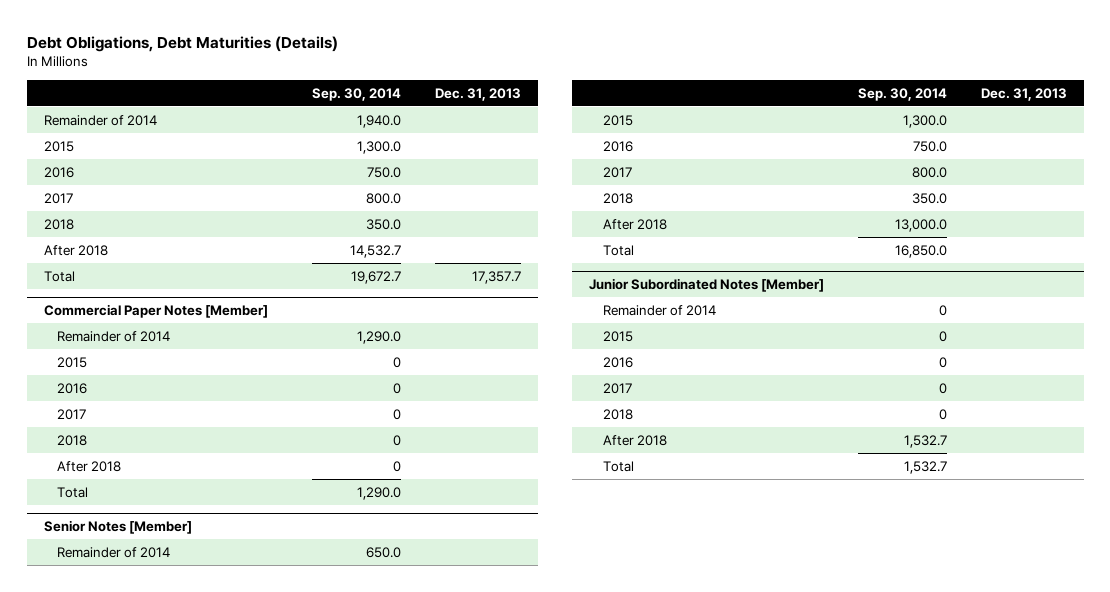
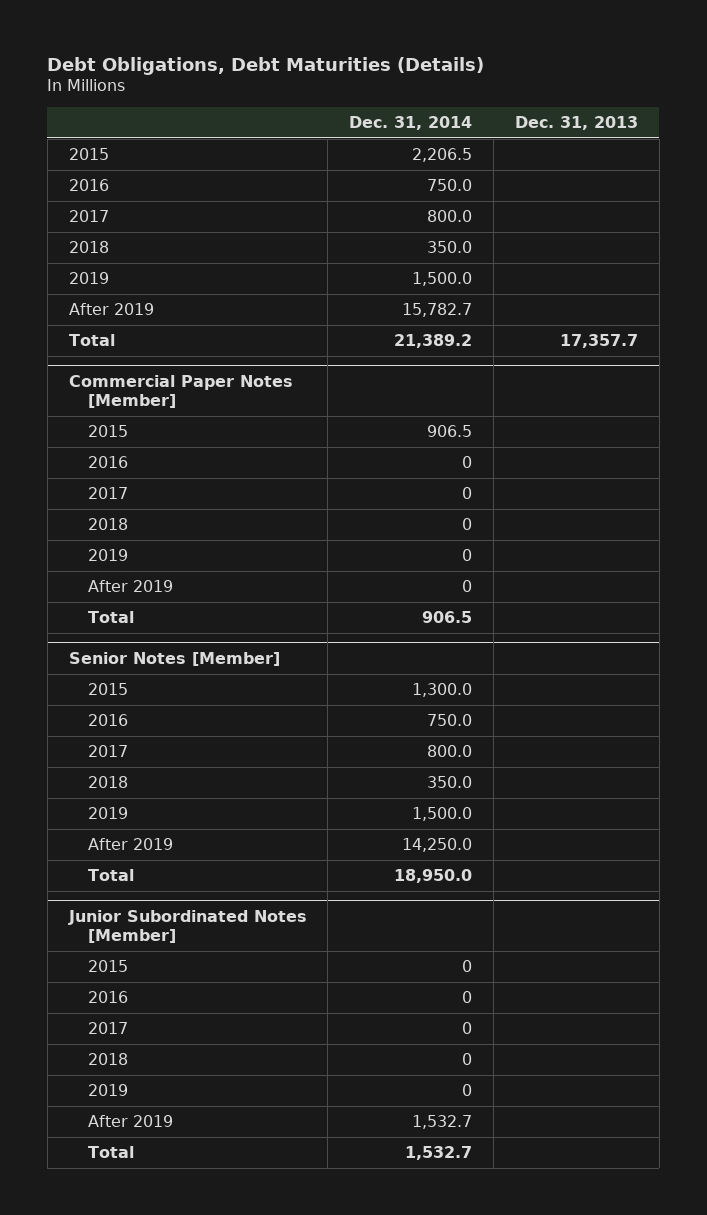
[312,87,402,101] Sep. 30, 2014 -> none
none -> [349,115,473,130] Dec. 31, 2014
[43,114,157,126] Remainder of 2014 -> none
none -> [68,272,109,285] 2019
[43,244,108,256] After 2018 -> [68,303,154,316] After 2019
[57,330,171,342] Remainder of 2014 -> none
none -> [87,549,128,562] 2019
[57,460,122,472] After 2018 -> [87,580,173,593] After 2019
[57,546,171,558] Remainder of 2014 -> none
none -> [87,807,128,820] 2019
[602,218,667,230] After 2018 -> [87,838,173,851] After 2019
[602,304,716,316] Remainder of 2014 -> none
none -> [87,1084,128,1097] 2019
[602,434,667,446] After 2018 -> [87,1115,173,1128] After 2019

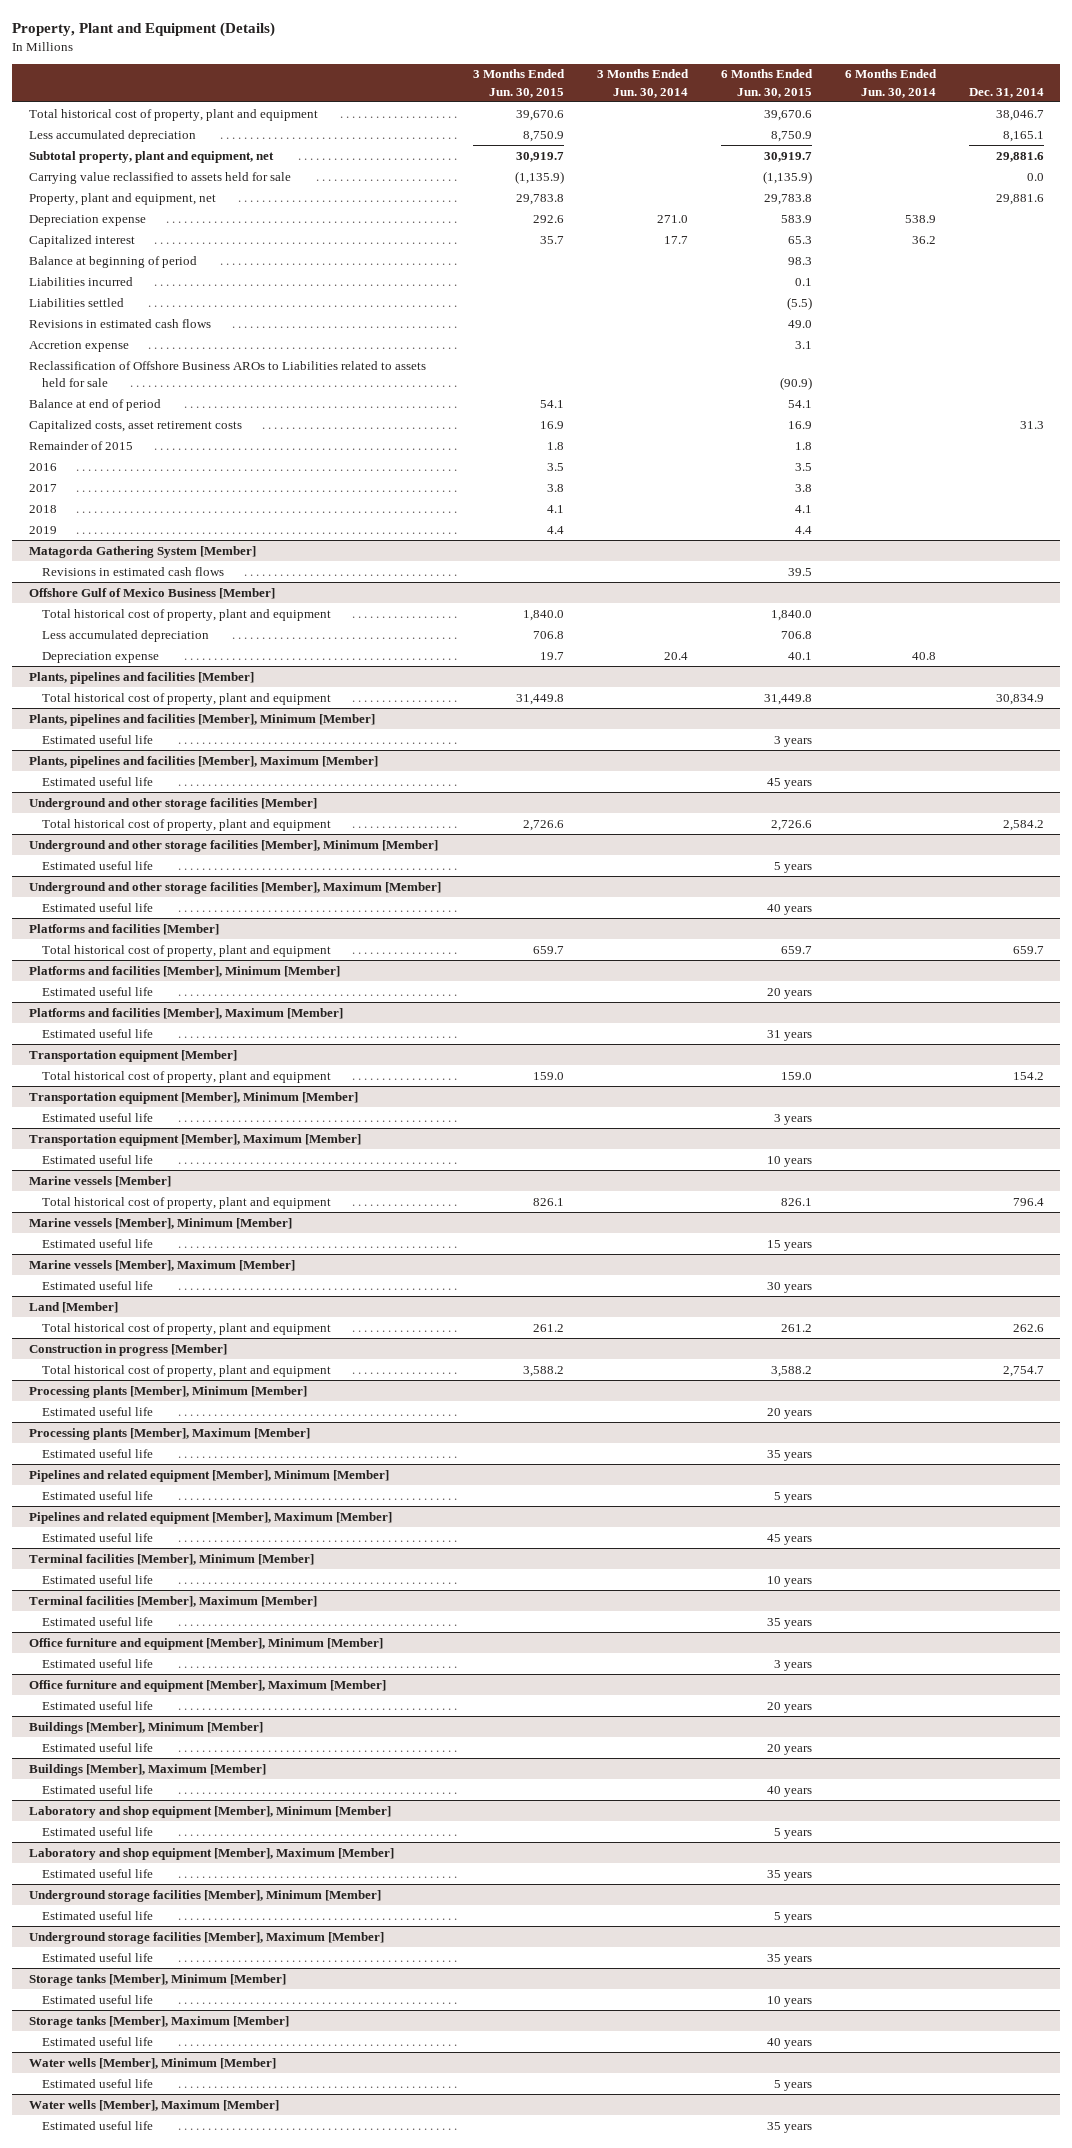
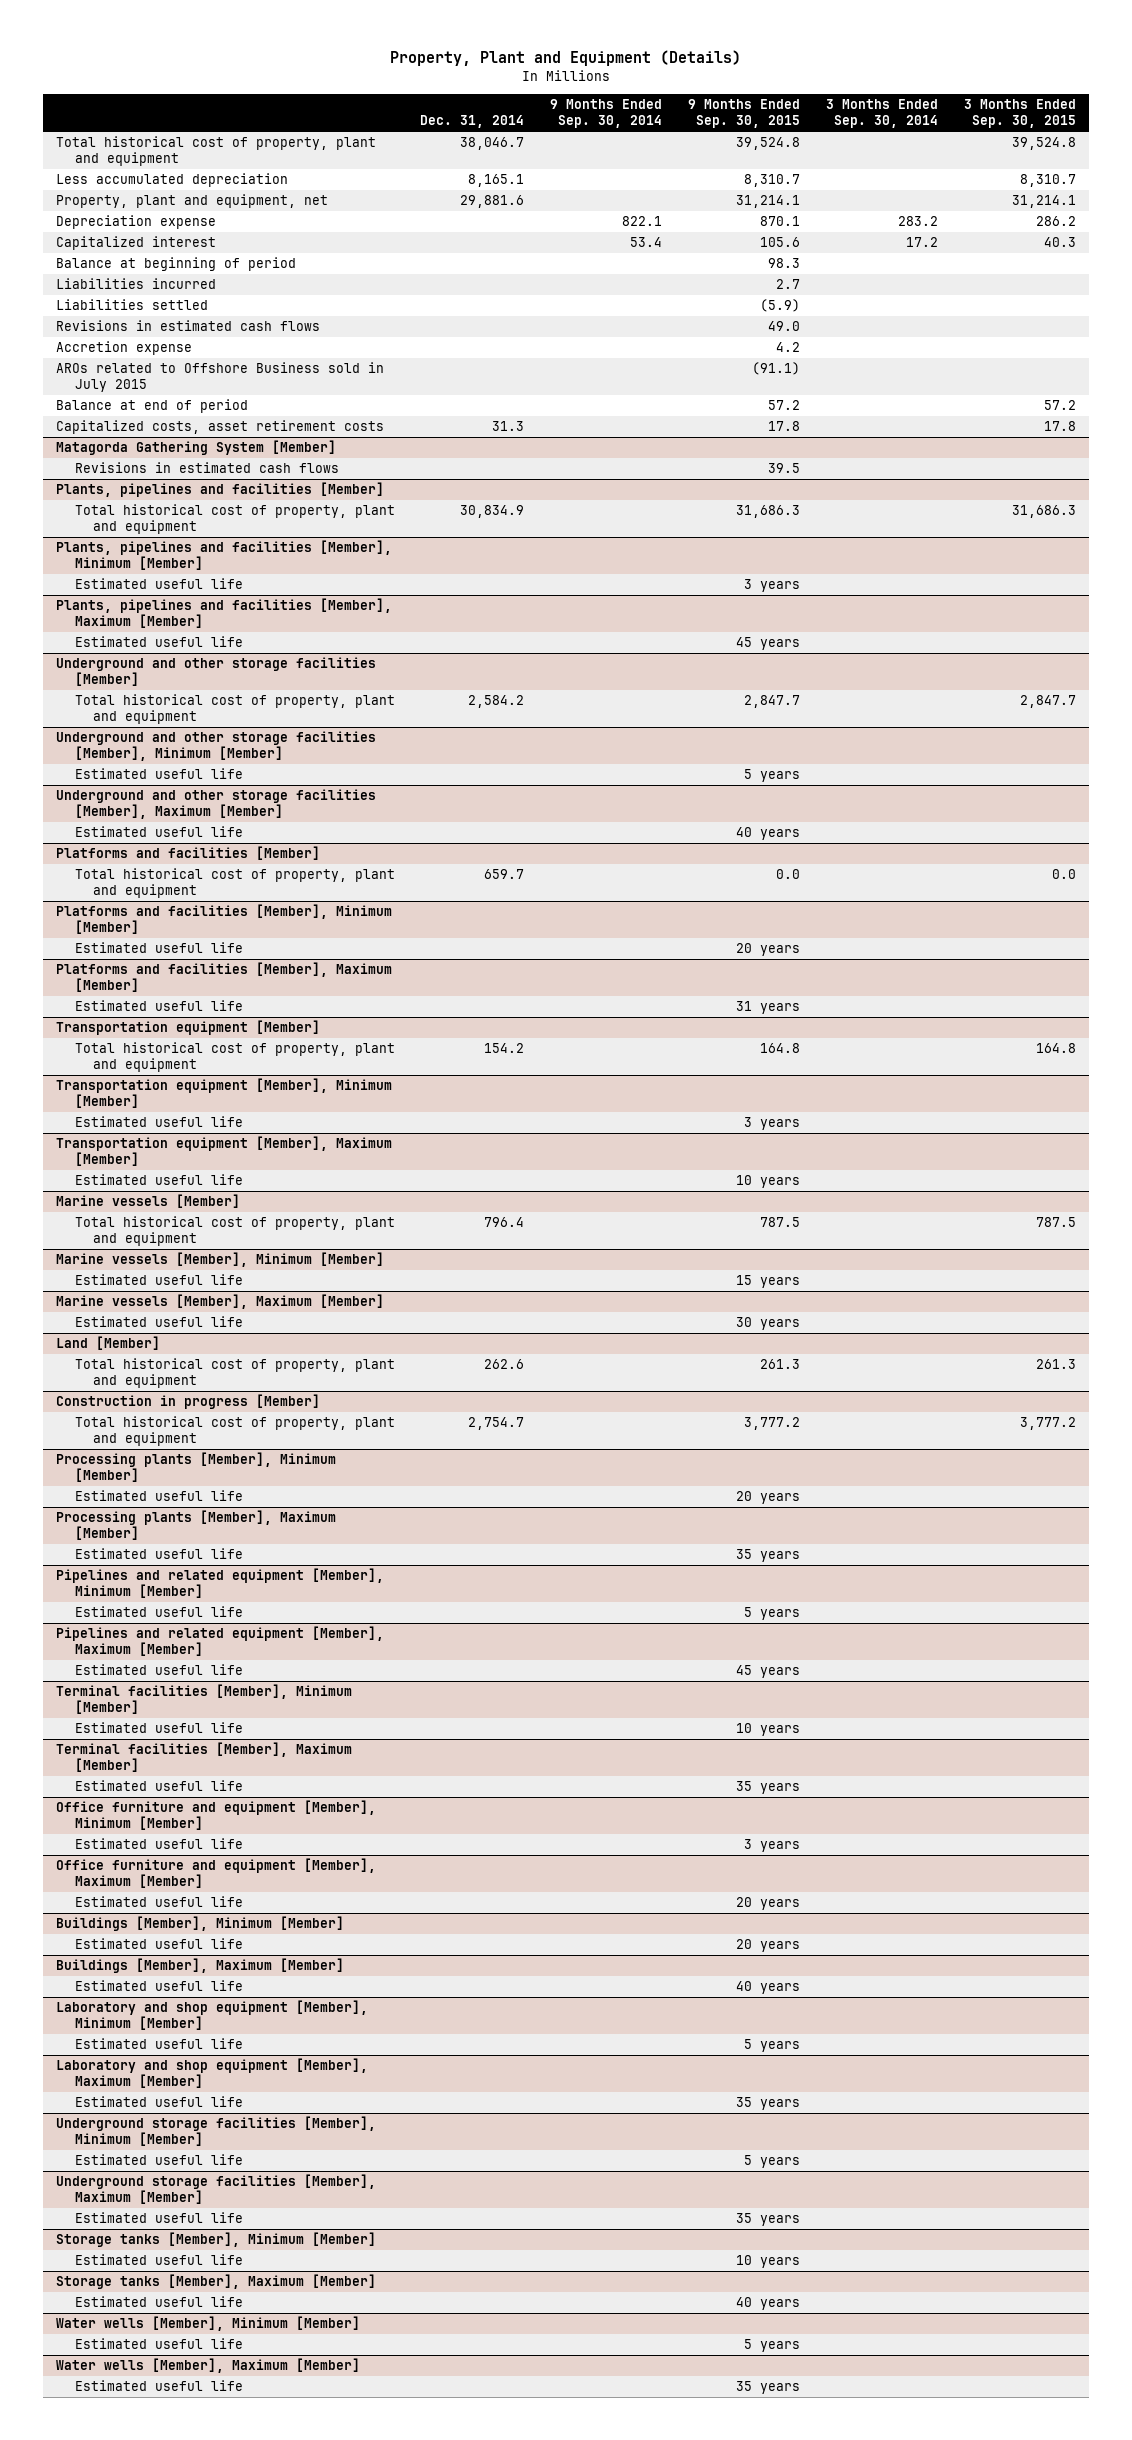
[473,69,566,98] 3 Months Ended Jun. 30, 2015 -> none
[597,69,690,98] 3 Months Ended Jun. 30, 2014 -> none
[721,69,814,98] 6 Months Ended Jun. 30, 2015 -> none
[845,69,938,98] 6 Months Ended Jun. 30, 2014 -> none
none -> [550,99,663,129] 9 Months Ended Sep. 30, 2014
none -> [688,99,801,129] 9 Months Ended Sep. 30, 2015
none -> [826,99,939,129] 3 Months Ended Sep. 30, 2014
none -> [963,99,1076,129] 3 Months Ended Sep. 30, 2015
[28,150,274,163] Subtotal property, plant and equipment, net -> none
[28,171,291,184] Carrying value reclassified to assets held for sale -> none
[28,360,426,387] Reclassification of Offshore Business AROs to Liabilities related to assets held for sale -> none
none -> [56,362,385,393] AROs related to Offshore Business sold in July 2015
[28,440,133,450] Remainder of 2015 -> none
[28,462,57,471] 2016 -> none
[28,483,57,492] 2017 -> none
[28,504,57,513] 2018 -> none
[28,525,57,534] 2019 -> none
[28,587,275,599] Offshore Gulf of Mexico Business [Member] -> none
[42,608,332,621] Total historical cost of property, plant and equipment -> none
[42,629,210,642] Less accumulated depreciation -> none
[42,651,160,663] Depreciation expense -> none

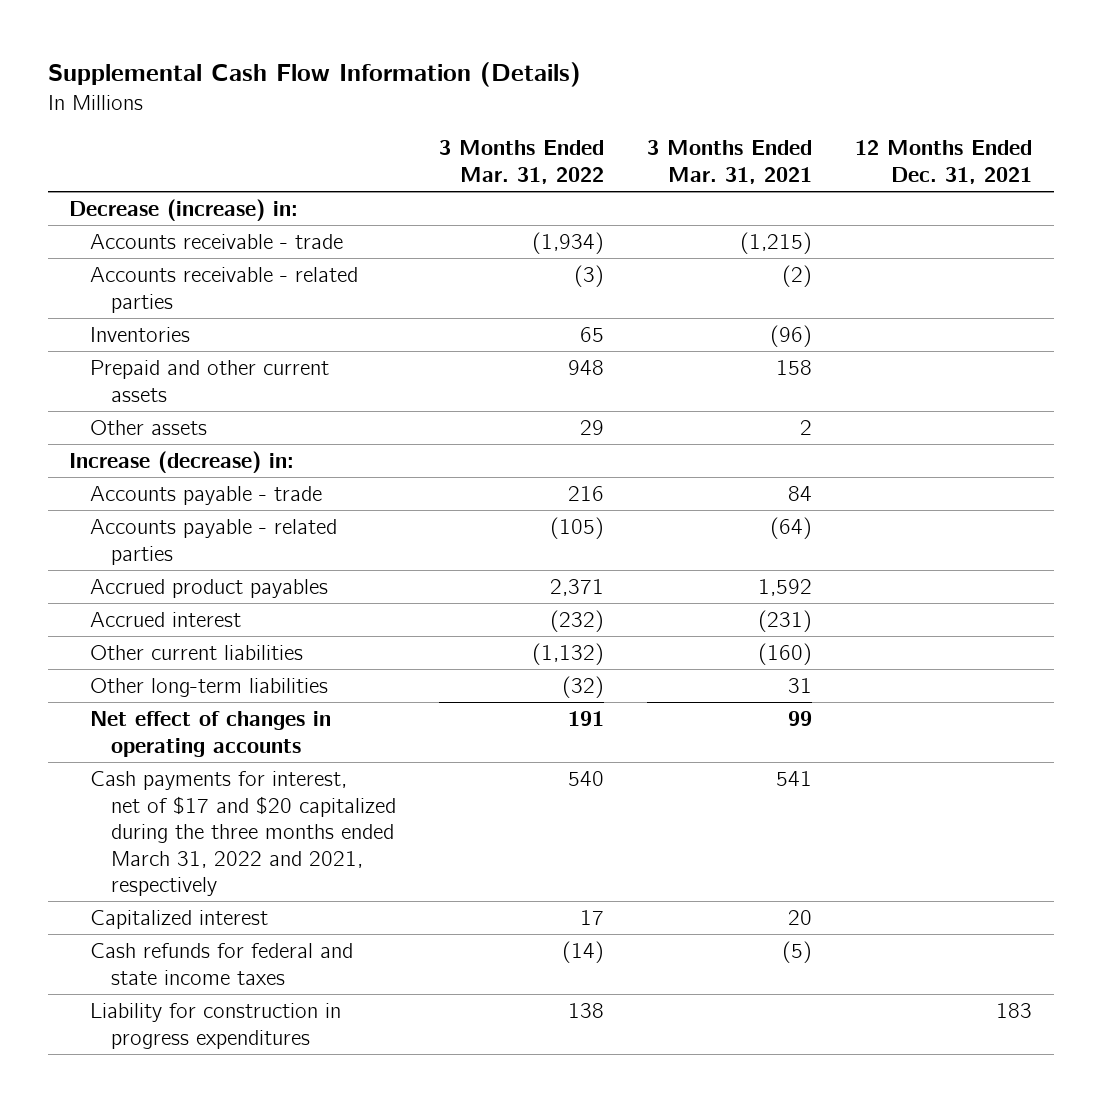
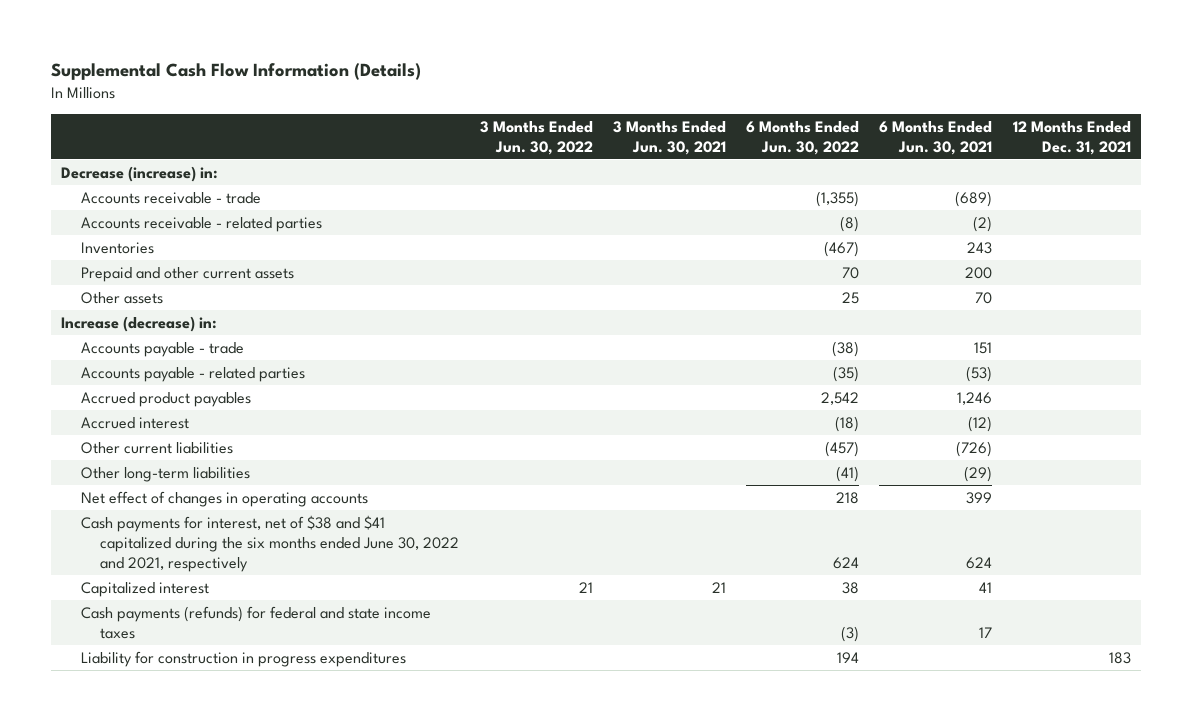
[439,140,605,184] 3 Months Ended Mar. 31, 2022 -> none
[647,140,813,184] 3 Months Ended Mar. 31, 2021 -> none
none -> [479,120,593,155] 3 Months Ended Jun. 30, 2022
none -> [612,120,726,155] 3 Months Ended Jun. 30, 2021
none -> [746,120,860,155] 6 Months Ended Jun. 30, 2022
none -> [879,120,993,155] 6 Months Ended Jun. 30, 2021
[90,771,397,896] Cash payments for interest, net of $17 and $20 capitalized during the three months ended March 31, 2022 and 2021, respectively -> [80,514,460,572] Cash payments for interest, net of $38 and $41 capitalized during the six months ended June 30, 2022 and 2021, respectively
[90,943,354,985] Cash refunds for federal and state income taxes -> [80,605,431,639] Cash payments (refunds) for federal and state income taxes

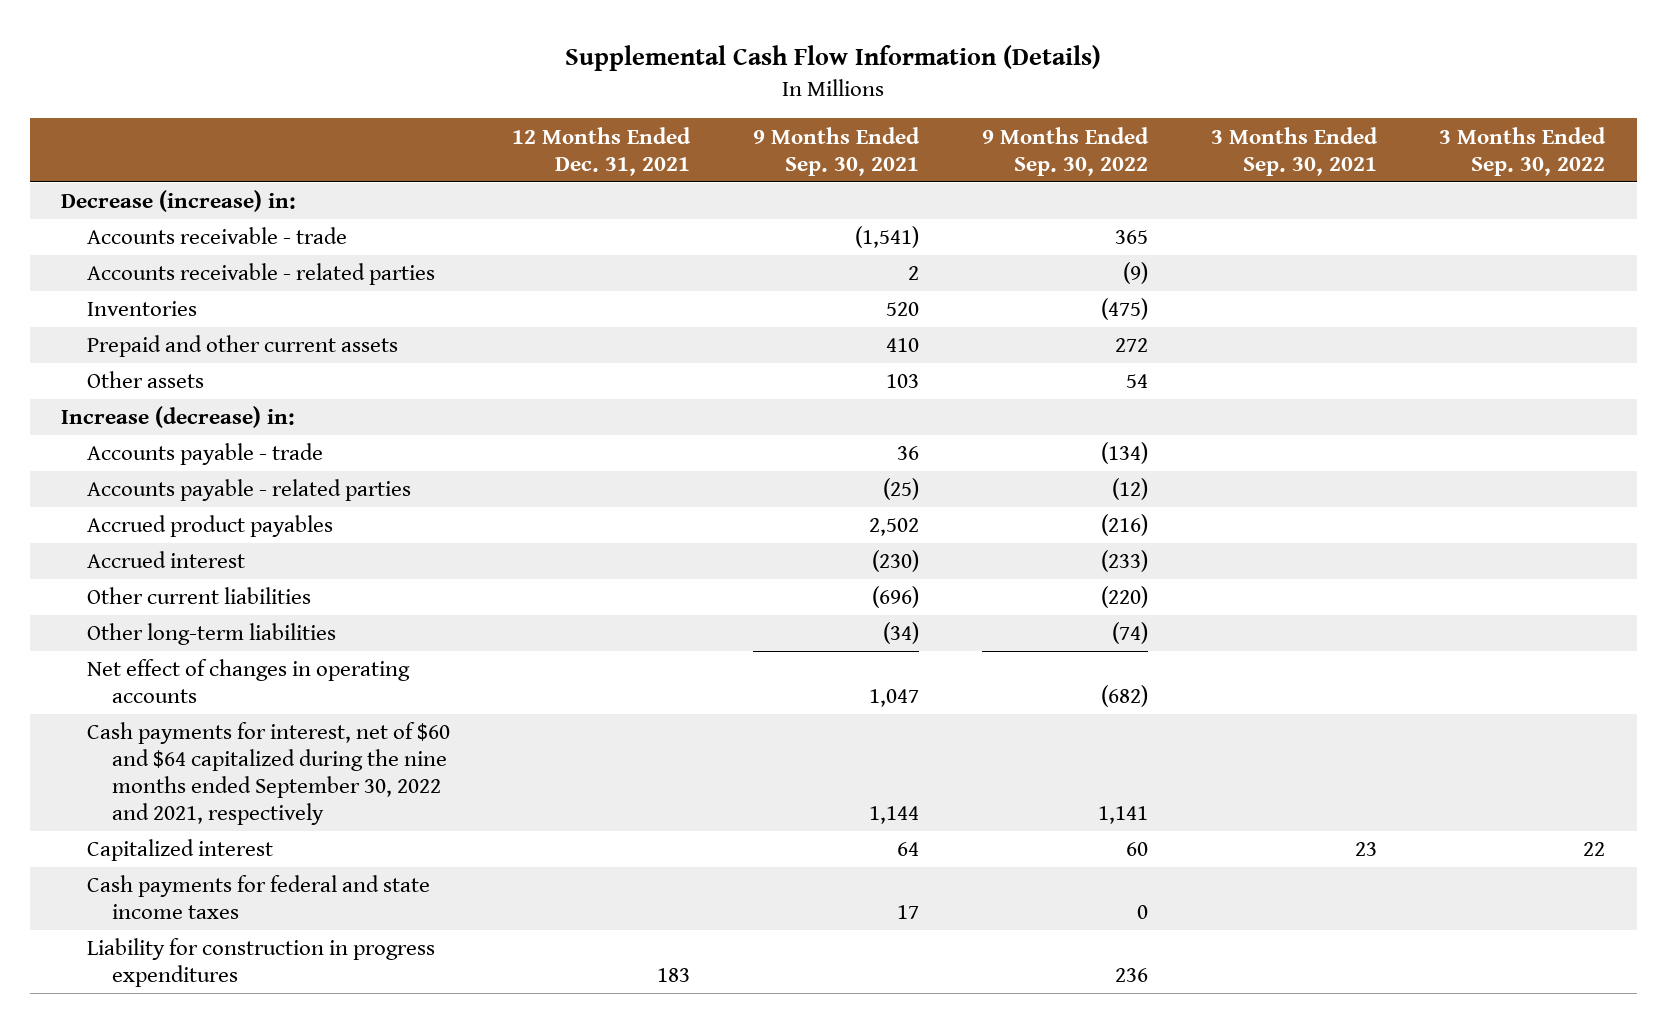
[479,120,593,155] 3 Months Ended Jun. 30, 2022 -> none
[612,120,726,155] 3 Months Ended Jun. 30, 2021 -> none
[746,120,860,155] 6 Months Ended Jun. 30, 2022 -> none
[879,120,993,155] 6 Months Ended Jun. 30, 2021 -> none
none -> [753,126,921,176] 9 Months Ended Sep. 30, 2021
none -> [981,126,1149,176] 9 Months Ended Sep. 30, 2022
none -> [1210,126,1378,176] 3 Months Ended Sep. 30, 2021
none -> [1439,126,1607,176] 3 Months Ended Sep. 30, 2022
[80,514,460,572] Cash payments for interest, net of $38 and $41 capitalized during the six months ended June 30, 2022 and 2021, respectively -> [86,722,450,826] Cash payments for interest, net of $60 and $64 capitalized during the nine months ended September 30, 2022 and 2021, respectively
[80,605,431,639] Cash payments (refunds) for federal and state income taxes -> [86,875,430,920] Cash payments for federal and state income taxes

